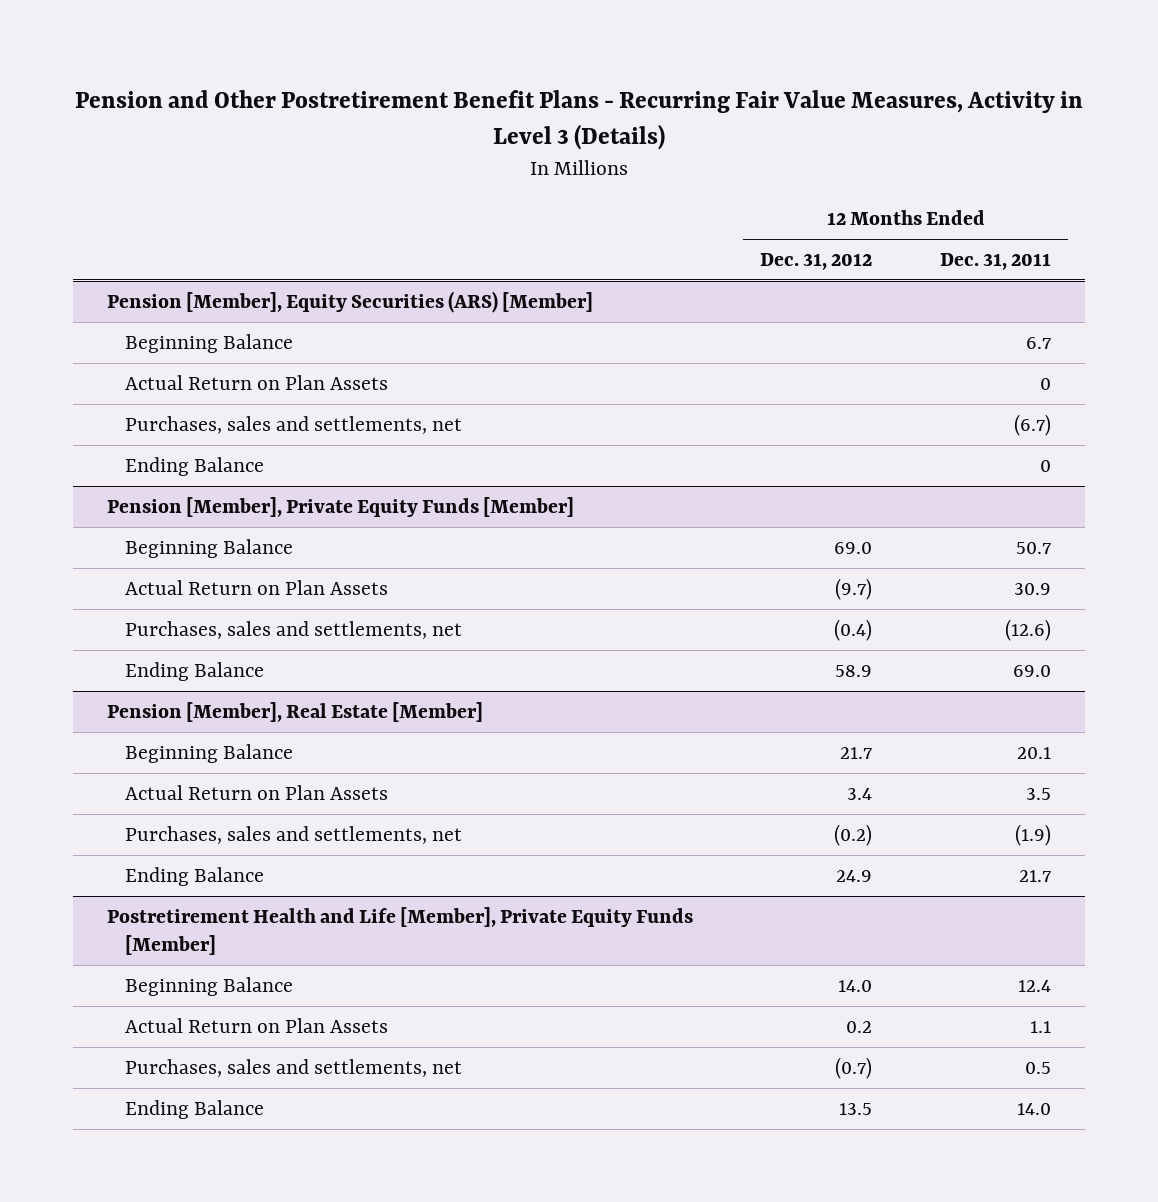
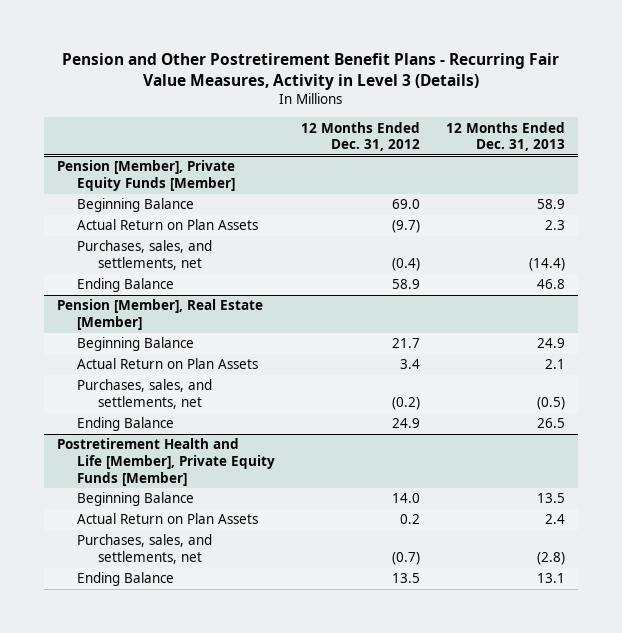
[940,252,1052,270] Dec. 31, 2011 -> none
none -> [446,121,566,152] 12 Months Ended Dec. 31, 2013
[106,290,593,313] Pension [Member], Equity Securities (ARS) [Member] -> none
[125,333,294,353] Beginning Balance -> none
[125,374,389,390] Actual Return on Plan Assets -> none
[125,415,463,434] Purchases, sales and settlements, net -> none
[125,456,265,476] Ending Balance -> none
[125,620,463,639] Purchases, sales and settlements, net -> [77,240,213,270] Purchases, sales, and settlements, net
[125,825,463,844] Purchases, sales and settlements, net -> [77,379,213,409] Purchases, sales, and settlements, net
[125,1058,463,1077] Purchases, sales and settlements, net -> [77,534,213,564] Purchases, sales, and settlements, net

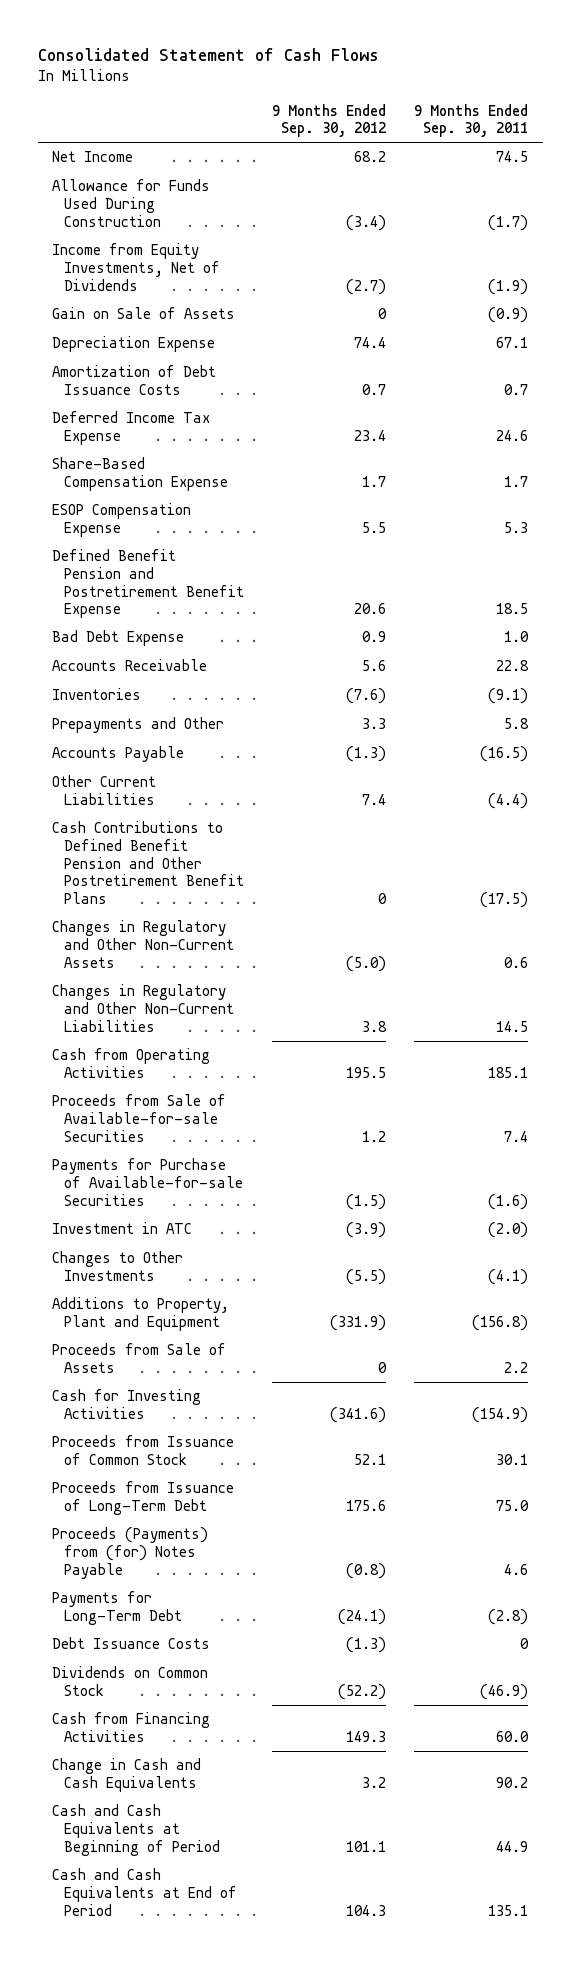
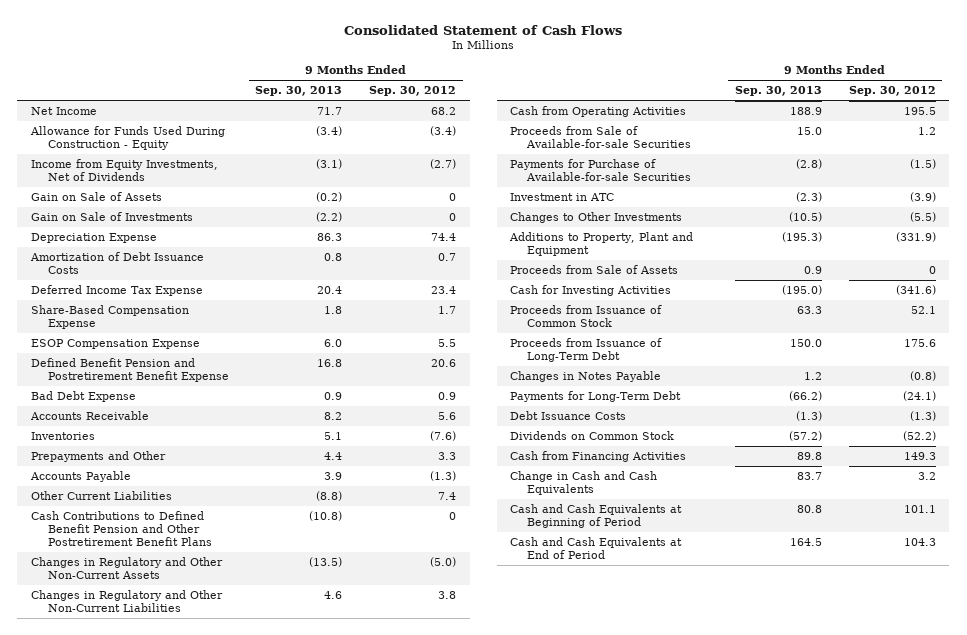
[414,103,529,138] 9 Months Ended Sep. 30, 2011 -> none
none -> [255,86,343,97] Sep. 30, 2013
[52,179,211,227] Allowance for Funds Used During Construction -> [29,125,225,150] Allowance for Funds Used During Construction - Equity
none -> [30,211,193,221] Gain on Sale of Investments
[52,1527,209,1579] Proceeds (Payments) from (for) Notes Payable -> [510,370,662,382] Changes in Notes Payable

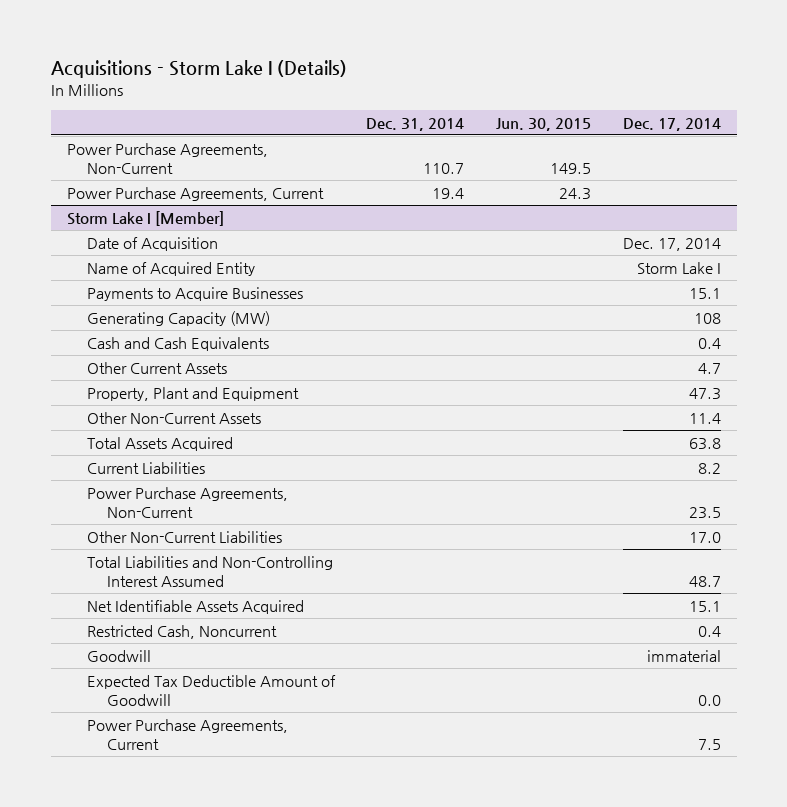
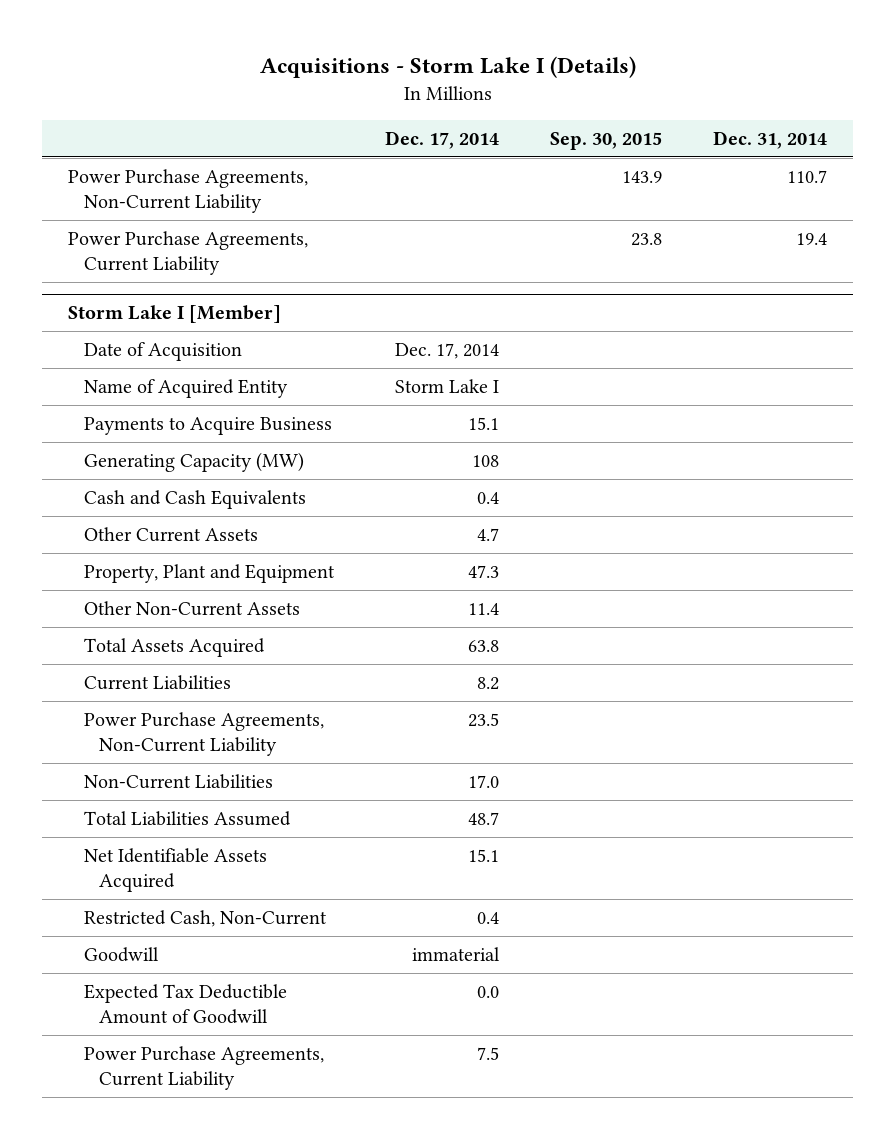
[496,117,592,131] Jun. 30, 2015 -> none
none -> [550,131,663,150] Sep. 30, 2015
[66,142,268,174] Power Purchase Agreements, Non-Current -> [67,168,308,213] Power Purchase Agreements, Non-Current Liability
[66,186,324,201] Power Purchase Agreements, Current -> [67,230,308,275] Power Purchase Agreements, Current Liability
[86,286,303,301] Payments to Acquire Businesses -> [83,416,332,435] Payments to Acquire Business
[86,486,288,518] Power Purchase Agreements, Non-Current -> [83,711,324,756] Power Purchase Agreements, Non-Current Liability
[86,530,282,543] Other Non-Current Liabilities -> [83,773,273,789] Non-Current Liabilities
[86,555,333,587] Total Liabilities and Non-Controlling Interest Assumed -> [83,810,291,826] Total Liabilities Assumed
[86,624,277,639] Restricted Cash, Noncurrent -> [83,909,327,927] Restricted Cash, Non-Current
[86,718,288,750] Power Purchase Agreements, Current -> [83,1045,324,1090] Power Purchase Agreements, Current Liability

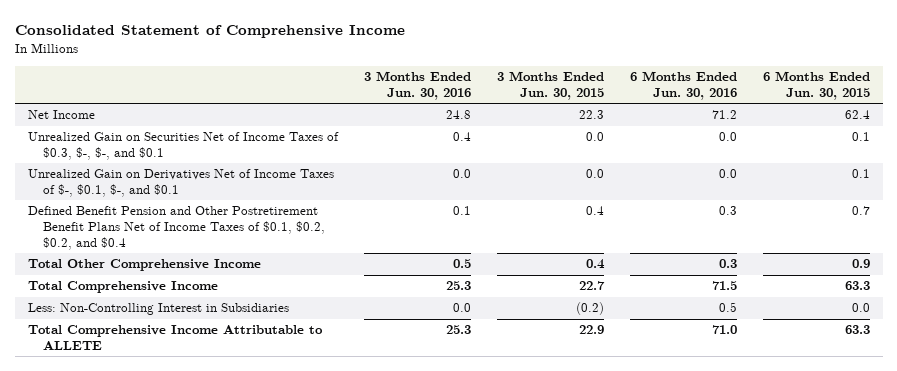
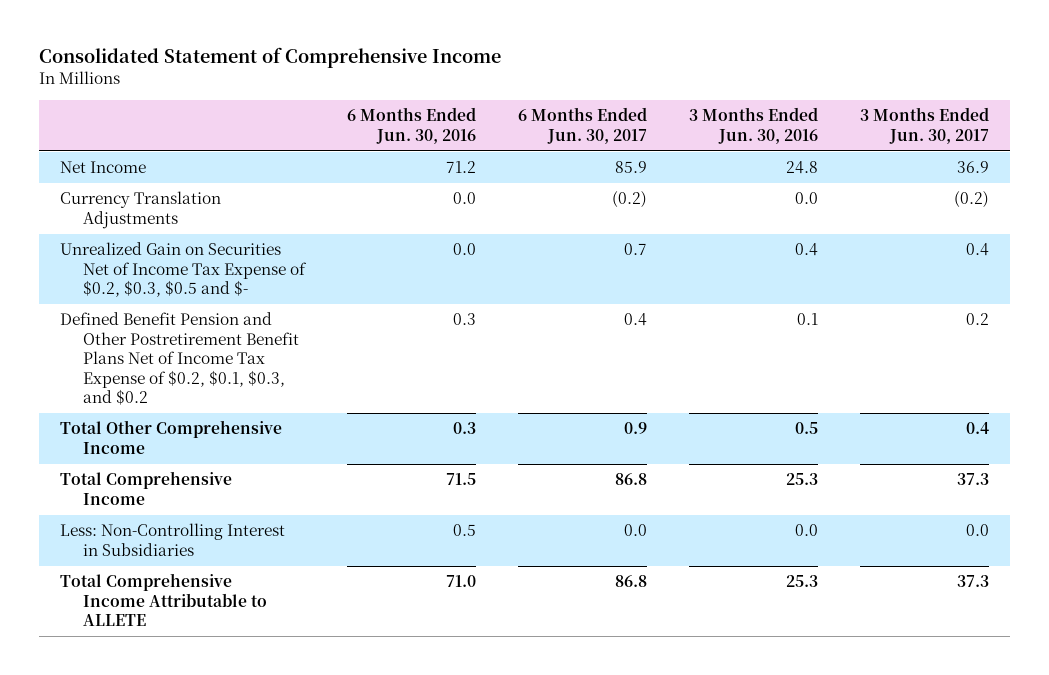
[496,70,604,100] 3 Months Ended Jun. 30, 2015 -> none
[762,70,870,100] 6 Months Ended Jun. 30, 2015 -> none
none -> [517,107,647,144] 6 Months Ended Jun. 30, 2017
none -> [860,107,990,144] 3 Months Ended Jun. 30, 2017
[27,169,334,198] Unrealized Gain on Derivatives Net of Income Taxes of $-, $0.1, $-, and $0.1 -> none
none -> [59,191,221,229] Currency Translation Adjustments
[27,132,339,161] Unrealized Gain on Securities Net of Income Taxes of $0.3, $-, $-, and $0.1 -> [59,242,307,298] Unrealized Gain on Securities Net of Income Tax Expense of $0.2, $0.3, $0.5 and $-
[27,206,325,251] Defined Benefit Pension and Other Postretirement Benefit Plans Net of Income Taxes of $0.1, $0.2, $0.2, and $0.4 -> [59,312,299,406] Defined Benefit Pension and Other Postretirement Benefit Plans Net of Income Tax Expense of $0.2, $0.1, $0.3, and $0.2

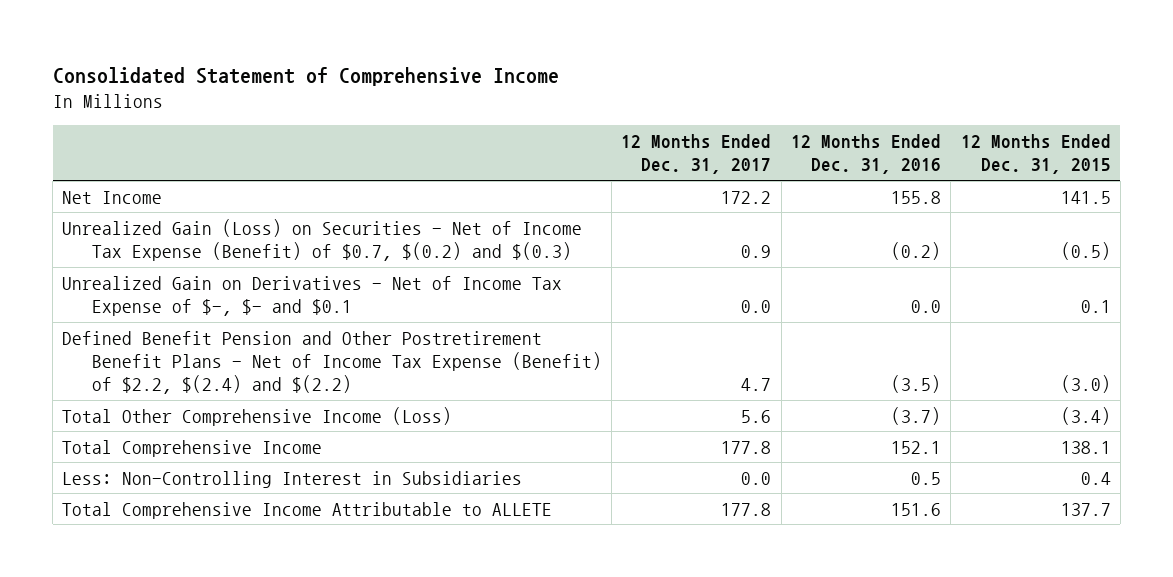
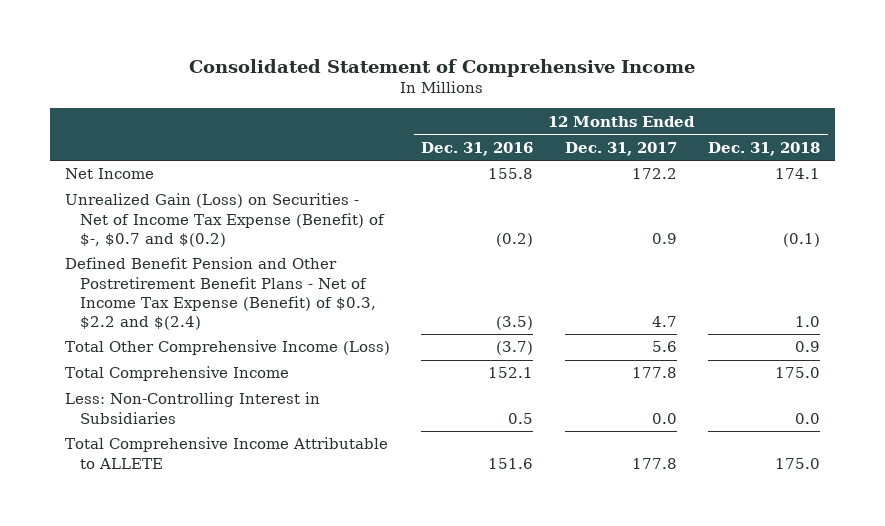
[960,134,1111,175] 12 Months Ended Dec. 31, 2015 -> none
none -> [707,141,820,156] Dec. 31, 2018
[62,275,563,316] Unrealized Gain on Derivatives - Net of Income Tax Expense of $-, $- and $0.1 -> none
[62,218,583,261] Unrealized Gain (Loss) on Securities - Net of Income Tax Expense (Benefit) of $0.7, $(0.2) and $(0.3) -> [65,193,386,247] Unrealized Gain (Loss) on Securities - Net of Income Tax Expense (Benefit) of $-, $0.7 and $(0.2)
[62,330,602,394] Defined Benefit Pension and Other Postretirement Benefit Plans - Net of Income Tax Expense (Benefit) of $2.2, $(2.4) and $(2.2) -> [65,257,377,330] Defined Benefit Pension and Other Postretirement Benefit Plans - Net of Income Tax Expense (Benefit) of $0.3, $2.2 and $(2.4)

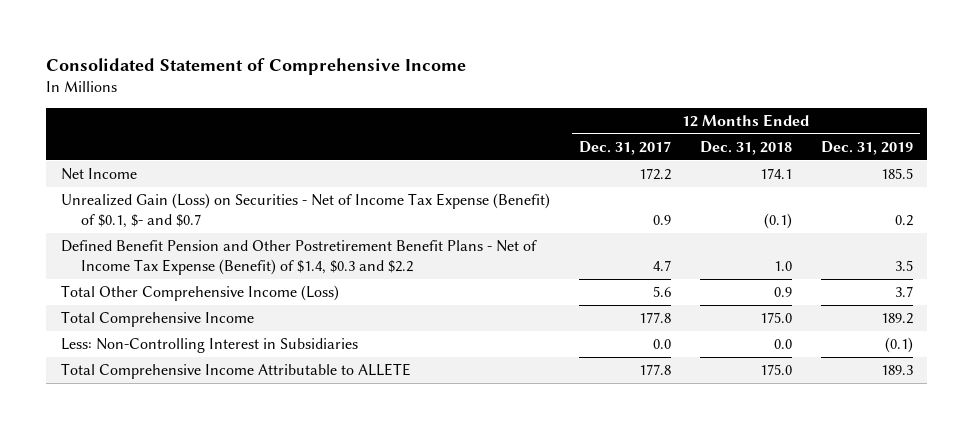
[421,141,534,156] Dec. 31, 2016 -> none
none -> [820,140,913,155] Dec. 31, 2019
[65,193,386,247] Unrealized Gain (Loss) on Securities - Net of Income Tax Expense (Benefit) of $-, $0.7 and $(0.2) -> [60,193,550,228] Unrealized Gain (Loss) on Securities - Net of Income Tax Expense (Benefit) of $0.1, $- and $0.7
[65,257,377,330] Defined Benefit Pension and Other Postretirement Benefit Plans - Net of Income Tax Expense (Benefit) of $0.3, $2.2 and $(2.4) -> [60,240,537,275] Defined Benefit Pension and Other Postretirement Benefit Plans - Net of Income Tax Expense (Benefit) of $1.4, $0.3 and $2.2

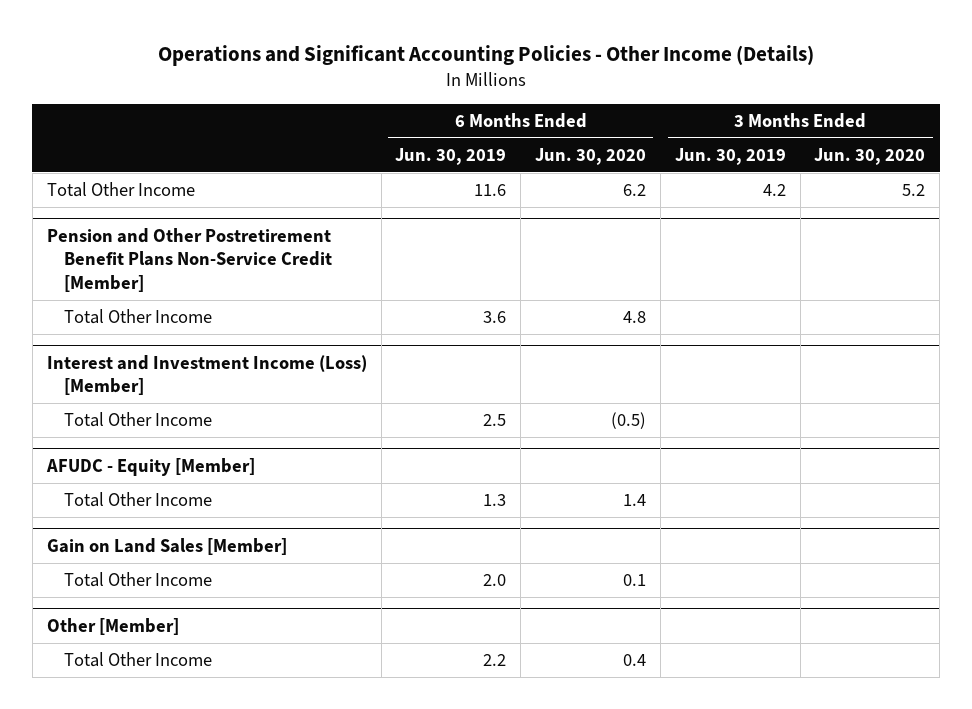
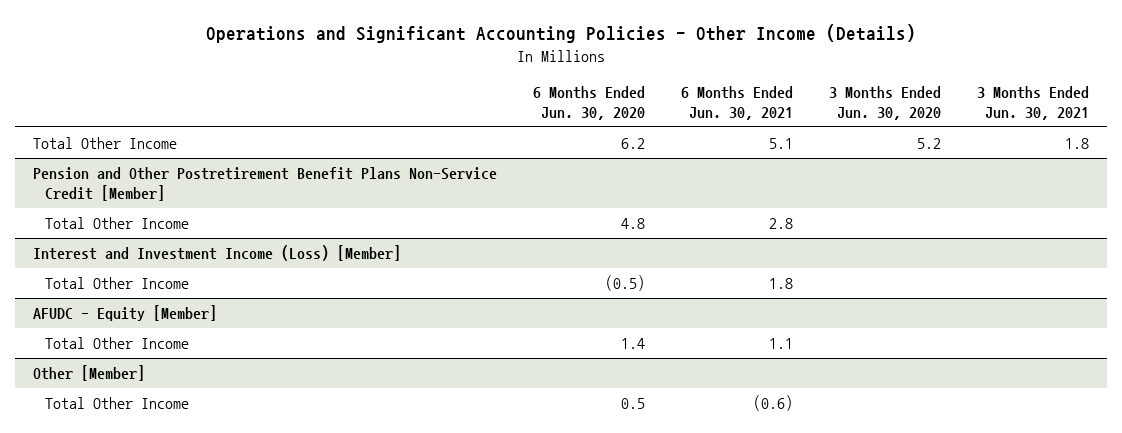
[395,147,507,165] Jun. 30, 2019 -> none
[674,147,786,165] Jun. 30, 2019 -> none
none -> [680,85,793,120] 6 Months Ended Jun. 30, 2021
none -> [976,85,1089,120] 3 Months Ended Jun. 30, 2021
[46,537,287,555] Gain on Land Sales [Member] -> none
[64,571,213,587] Total Other Income -> none
[623,653,647,666] 0.4 -> [620,398,645,410] 0.5

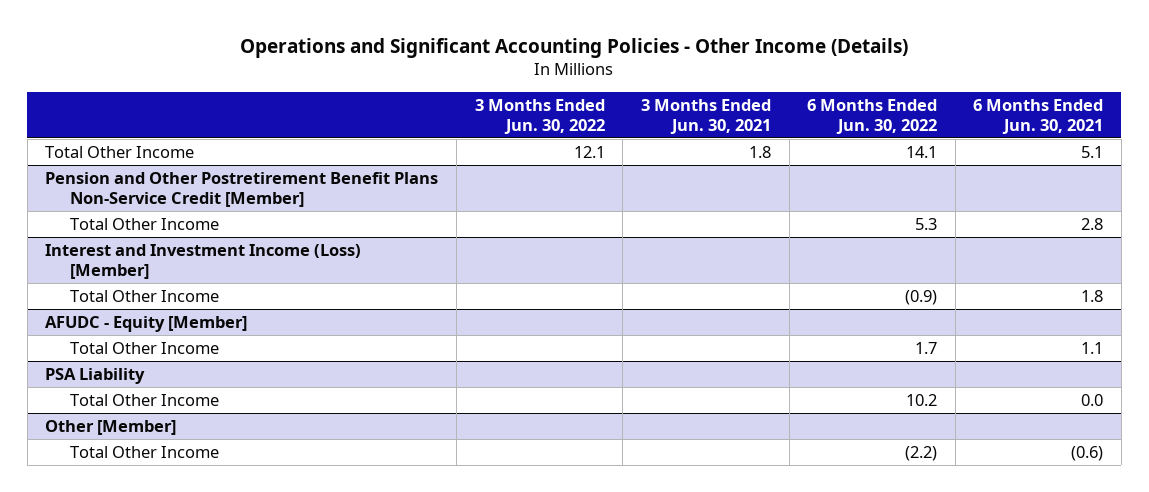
[532,85,645,120] 6 Months Ended Jun. 30, 2020 -> none
[828,85,941,120] 3 Months Ended Jun. 30, 2020 -> none
none -> [474,98,605,134] 3 Months Ended Jun. 30, 2022
none -> [807,98,938,134] 6 Months Ended Jun. 30, 2022
none -> [45,367,146,384] PSA Liability
none -> [70,393,220,406] Total Other Income

